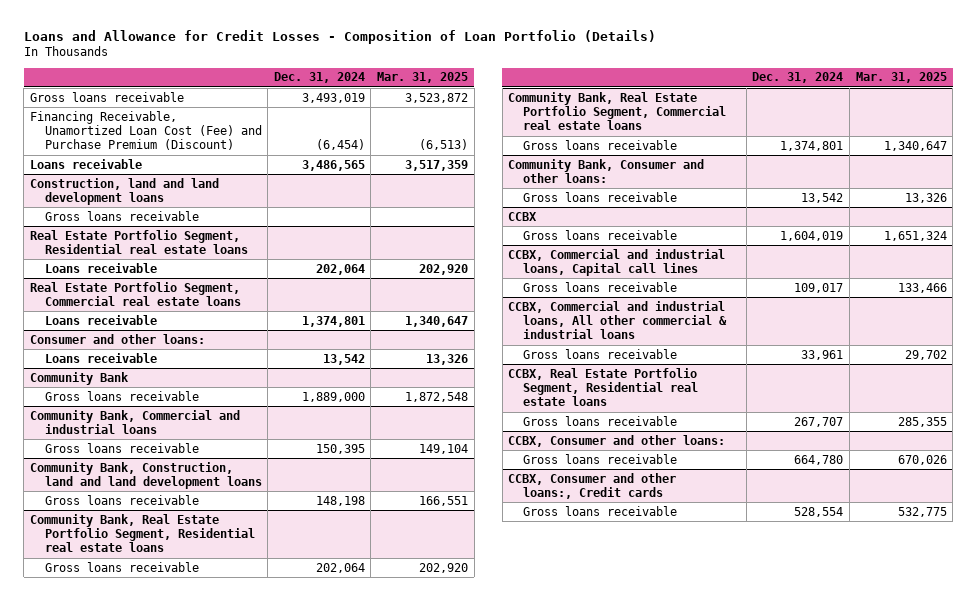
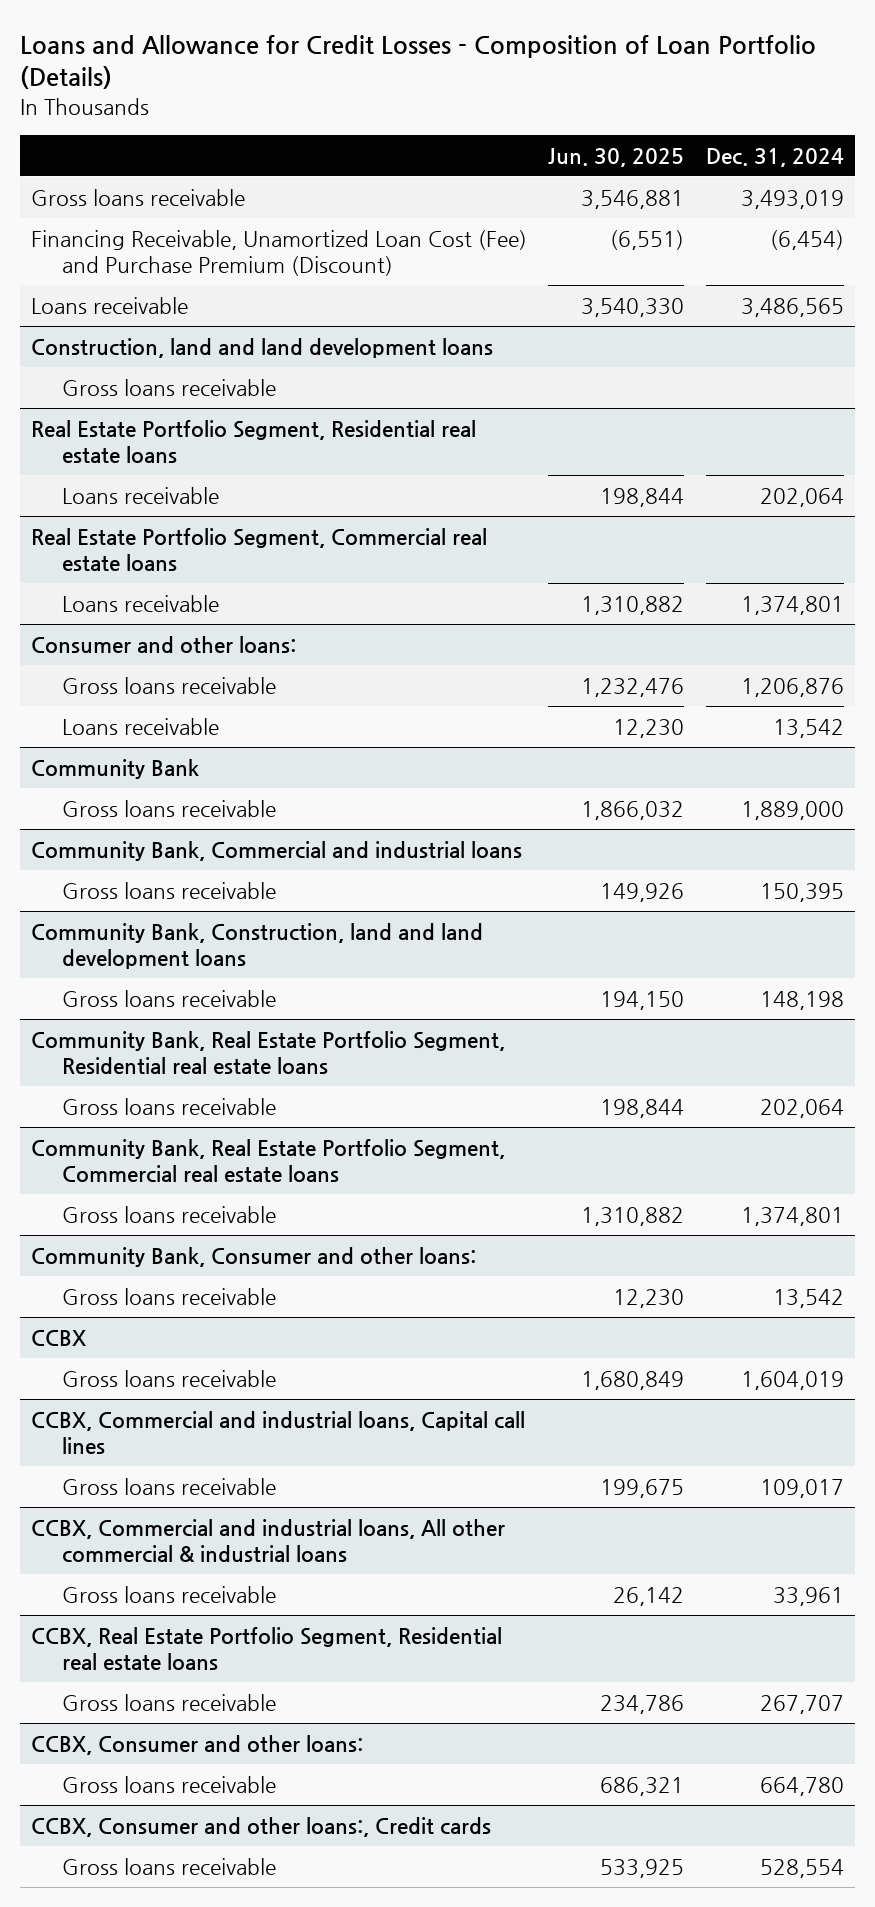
[377,72,469,84] Mar. 31, 2025 -> none
none -> [548,147,685,167] Jun. 30, 2025
none -> [62,676,277,694] Gross loans receivable

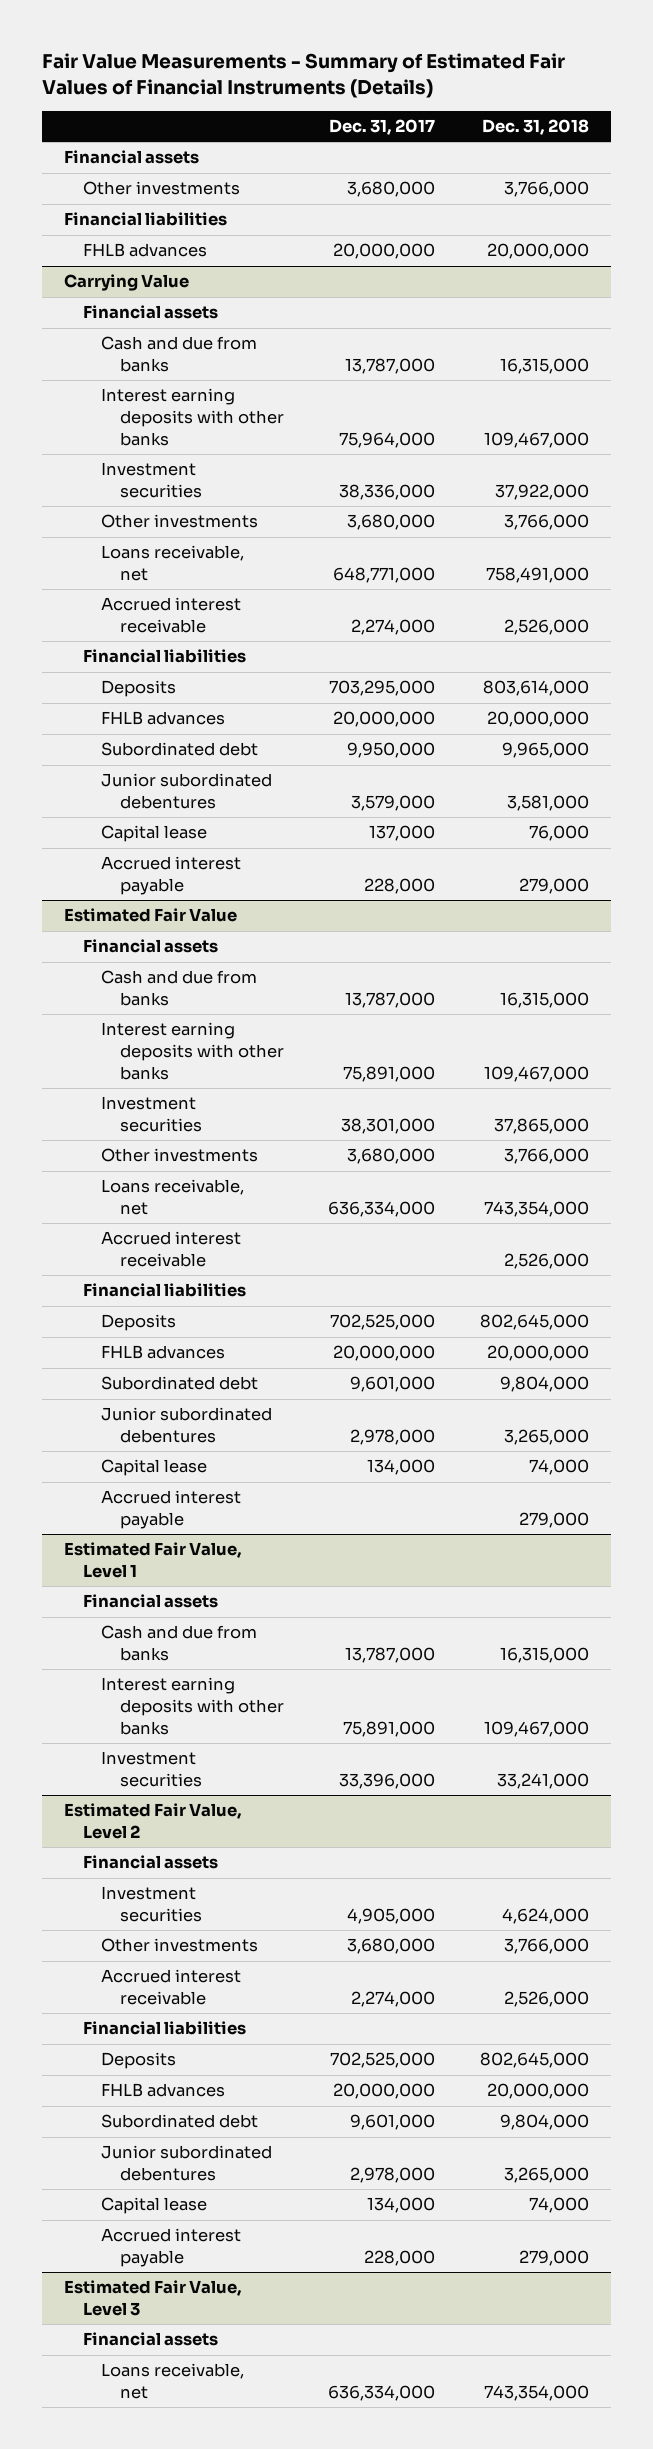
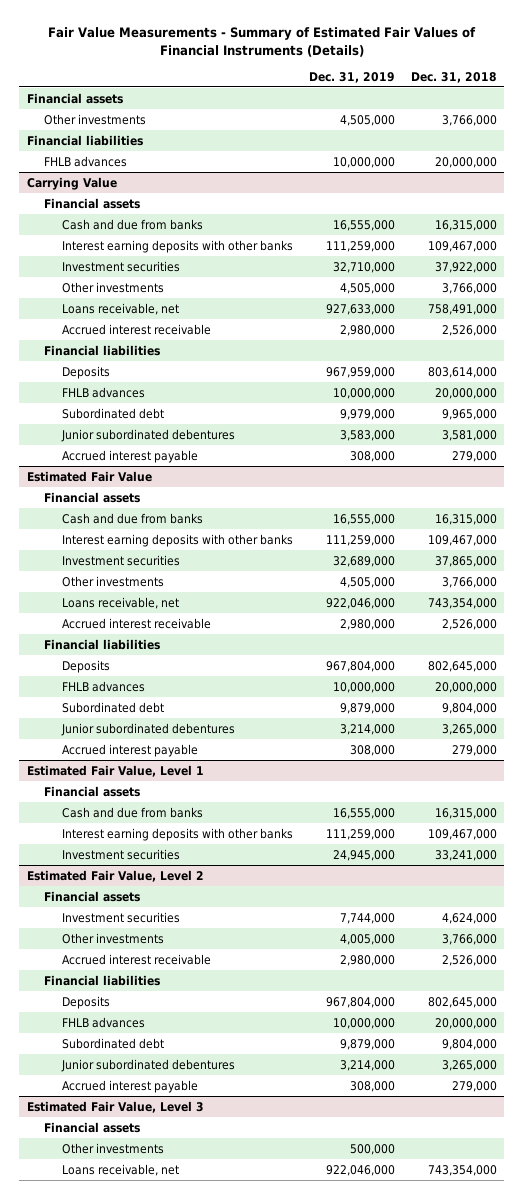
[329,118,436,135] Dec. 31, 2017 -> none
none -> [308,71,395,83] Dec. 31, 2019
[101,825,208,843] Capital lease -> none
[101,1459,208,1477] Capital lease -> none
[101,2197,208,2215] Capital lease -> none
none -> [62,1142,165,1154] Other investments

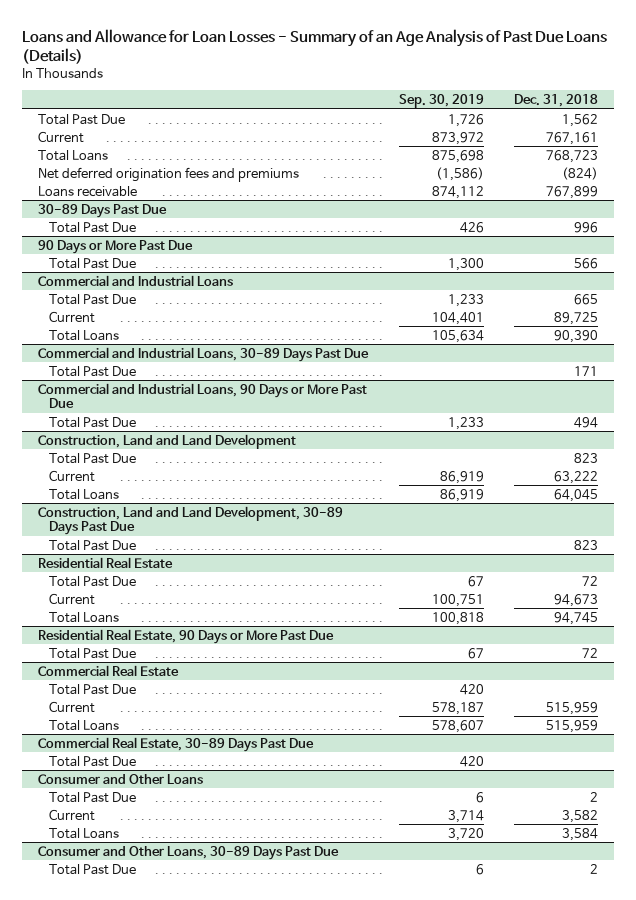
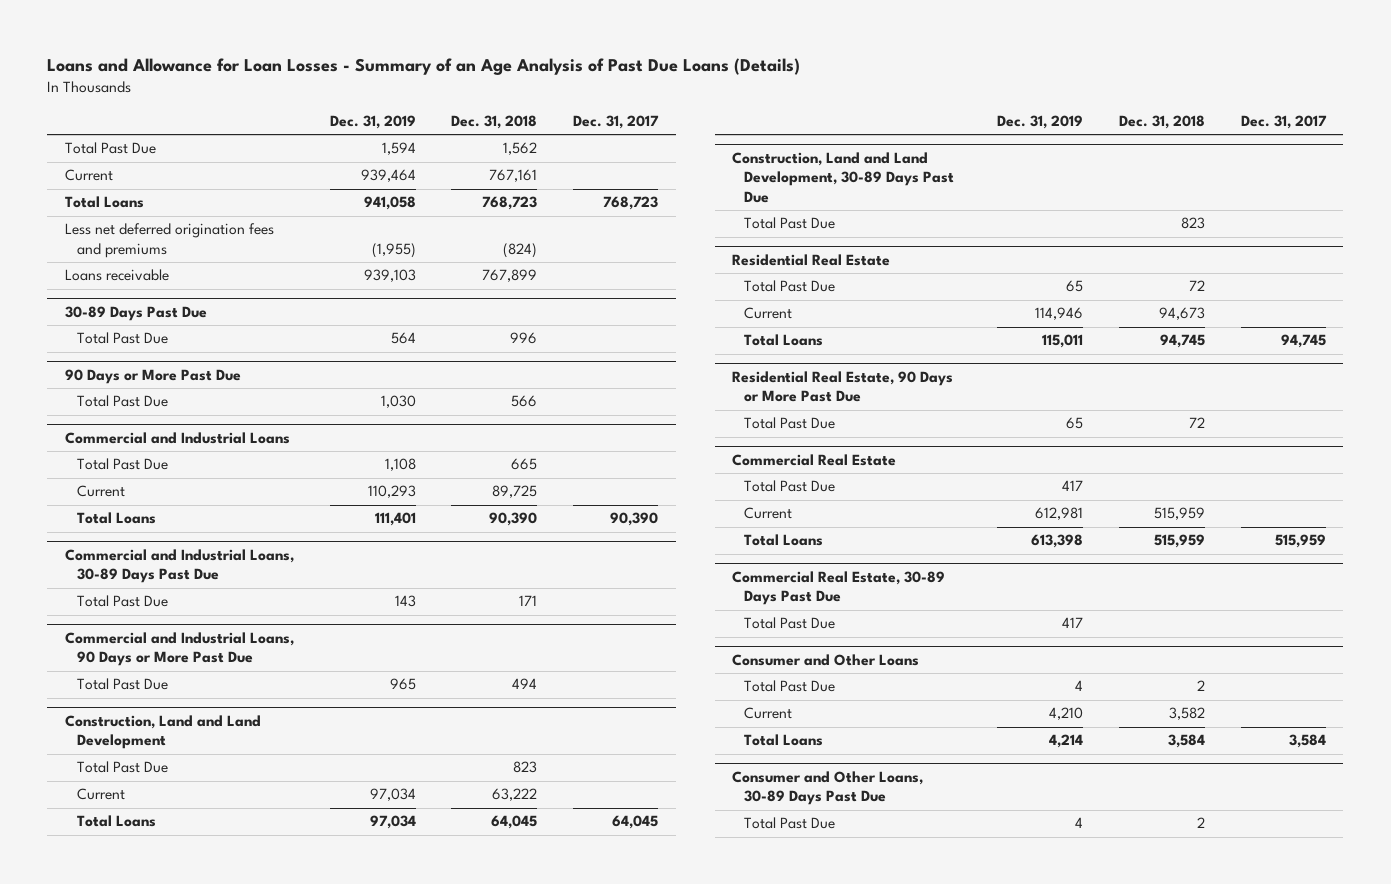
[398,93,484,108] Sep. 30, 2019 -> none
none -> [329,114,416,129] Dec. 31, 2019
none -> [573,114,660,129] Dec. 31, 2017
[37,166,299,182] Net deferred origination fees and premiums -> [64,223,274,258] Less net deferred origination fees and premiums

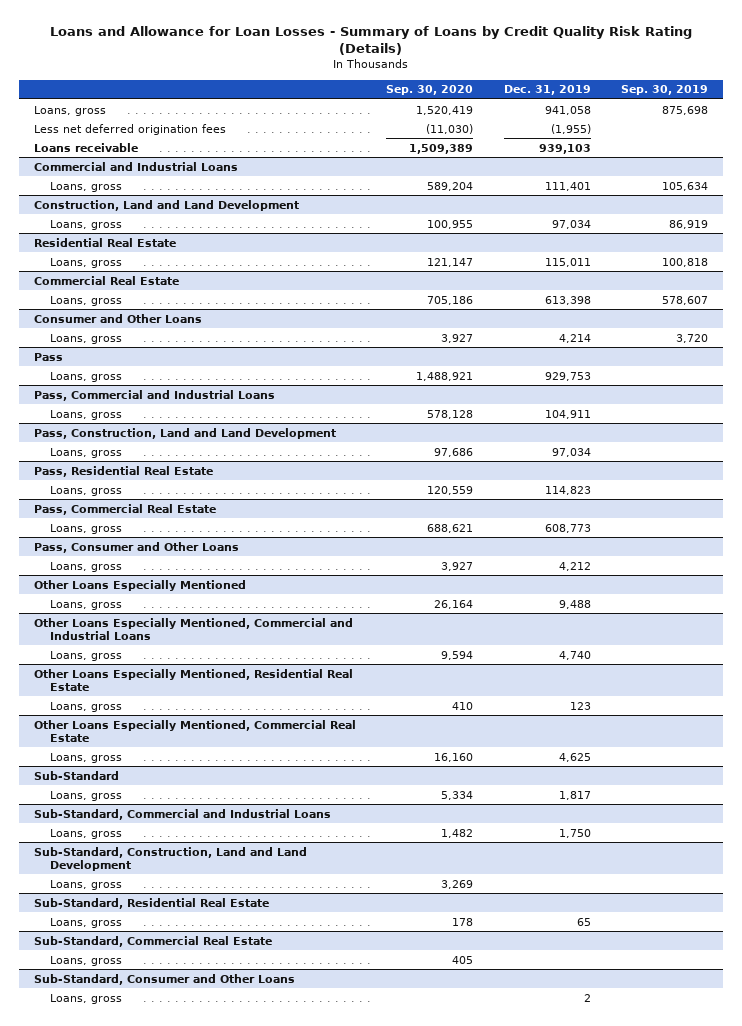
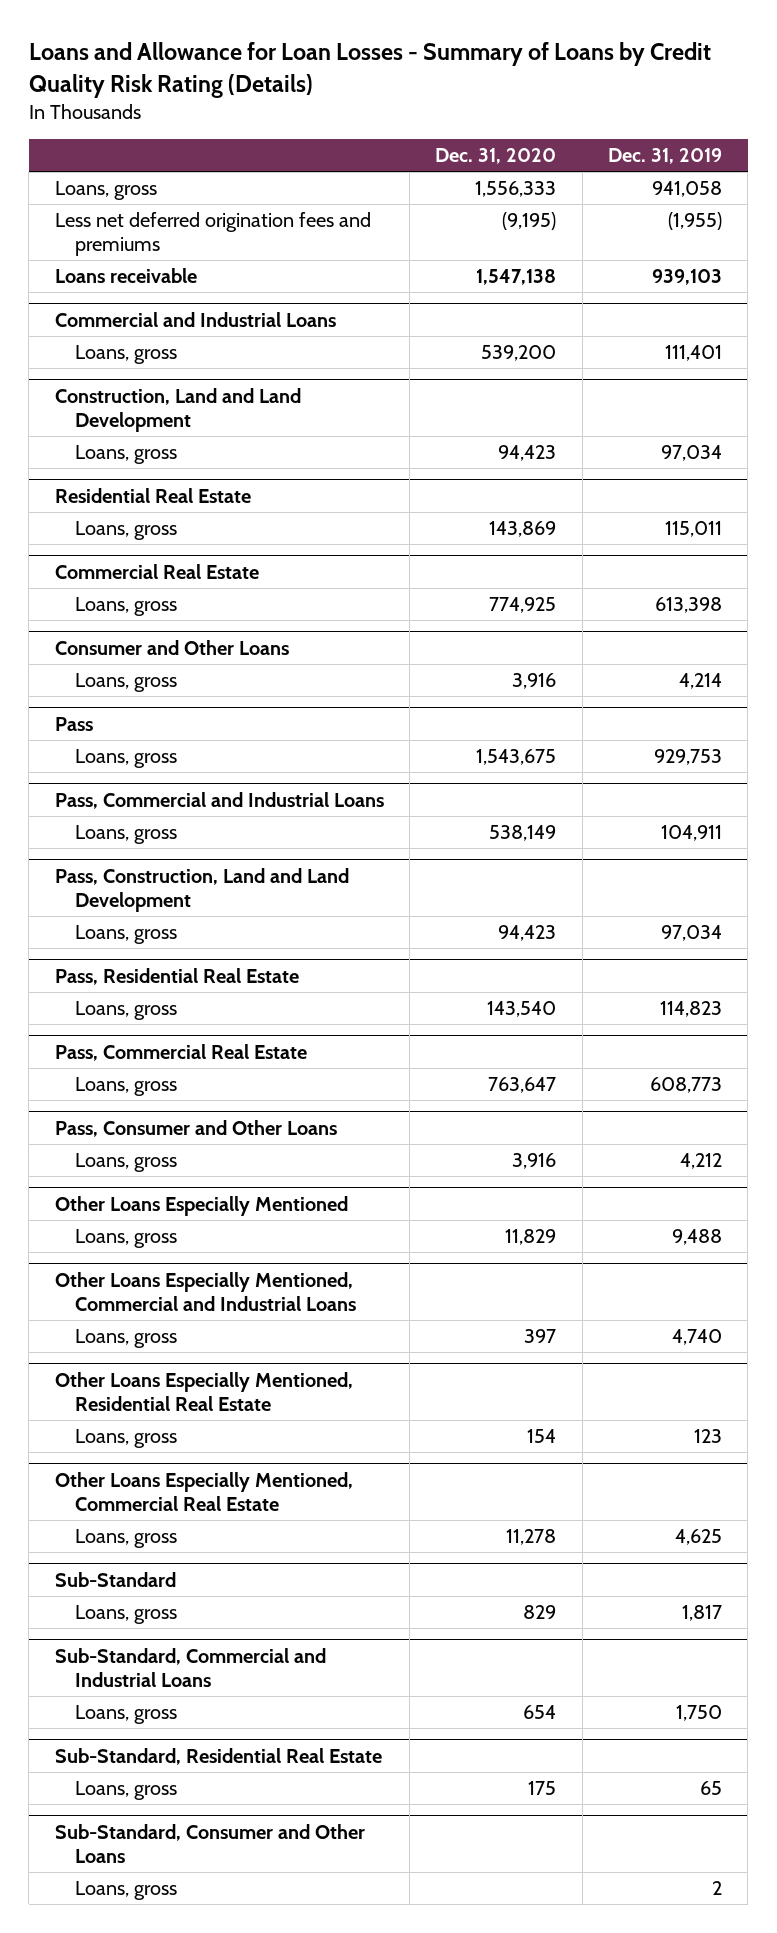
[386,85,474,96] Sep. 30, 2020 -> none
[621,85,709,96] Sep. 30, 2019 -> none
none -> [435,148,557,165] Dec. 31, 2020
[33,123,226,135] Less net deferred origination fees -> [54,212,371,257] Less net deferred origination fees and premiums
[33,846,307,871] Sub-Standard, Construction, Land and Land Development -> none
[49,879,122,890] Loans, gross -> none
[33,935,272,947] Sub-Standard, Commercial Real Estate -> none
[49,955,122,966] Loans, gross -> none

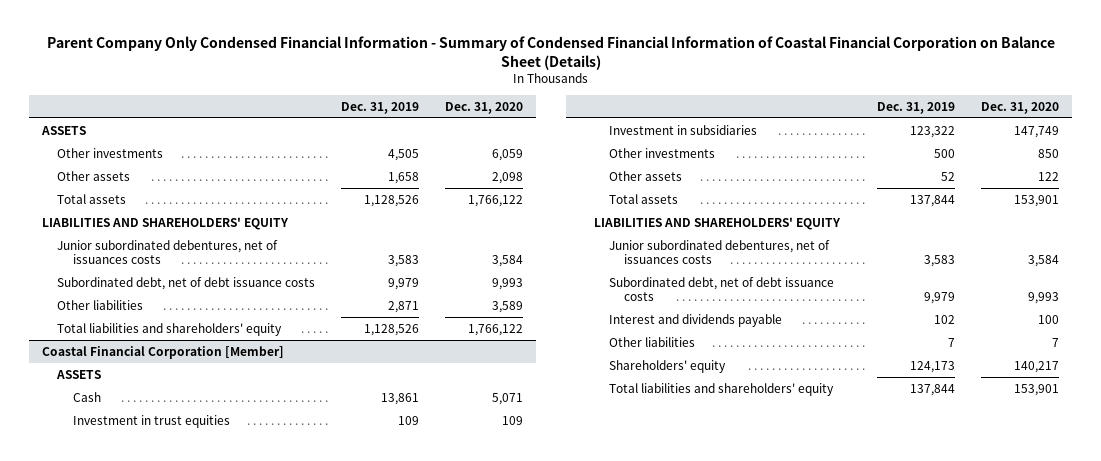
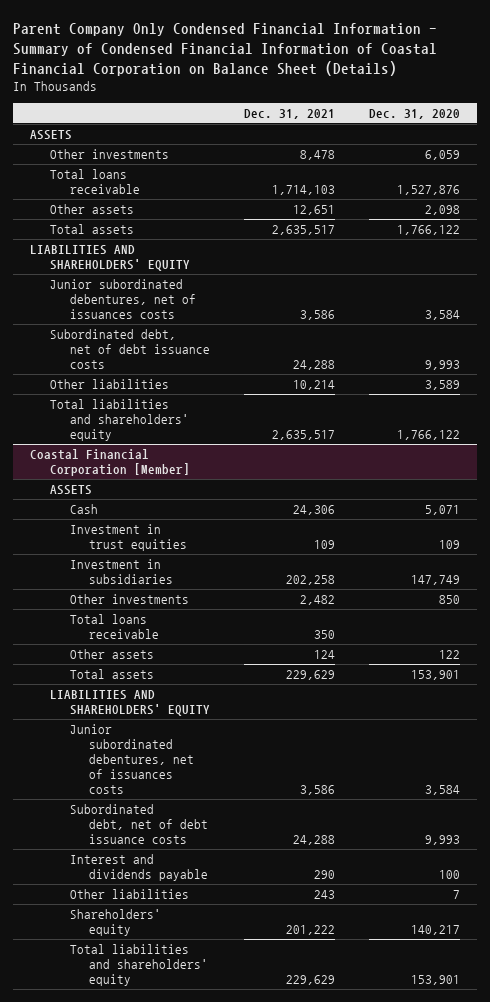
[341,101,420,114] Dec. 31, 2019 -> none
none -> [243,109,335,120] Dec. 31, 2021
none -> [49,169,140,195] Total loans receivable
none -> [69,614,160,640] Total loans receivable

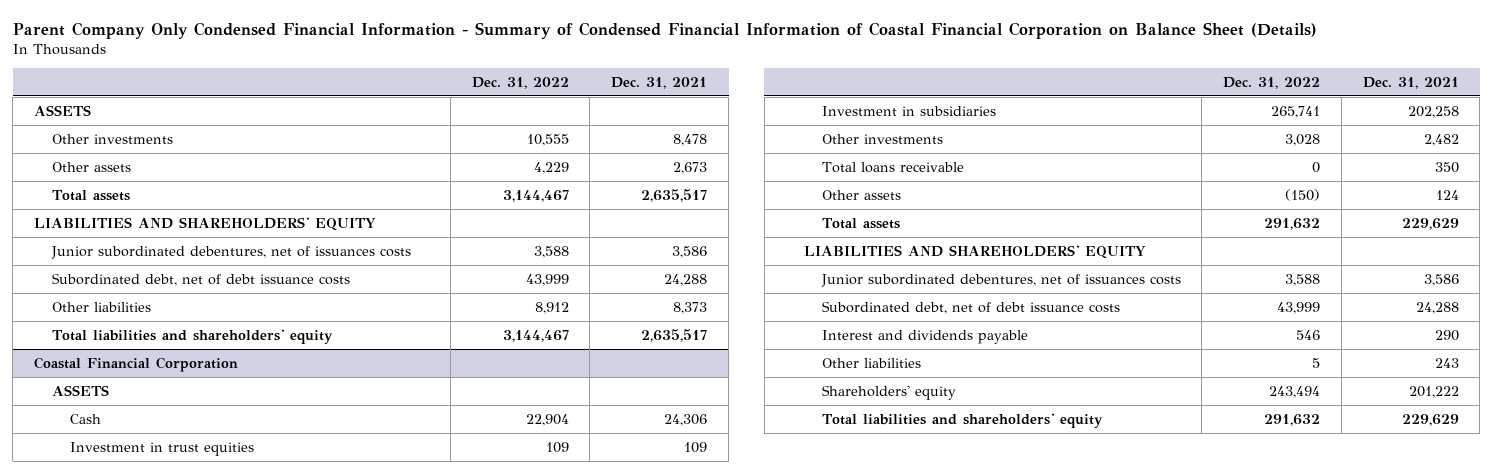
[369,109,461,120] Dec. 31, 2020 -> none
none -> [471,77,569,90] Dec. 31, 2022
[49,169,140,195] Total loans receivable -> none
[292,205,335,216] 12,651 -> [673,161,708,174] 2,673
[292,380,335,391] 10,214 -> [673,301,708,314] 8,373
[30,449,190,477] Coastal Financial Corporation [Member] -> [33,356,238,372] Coastal Financial Corporation

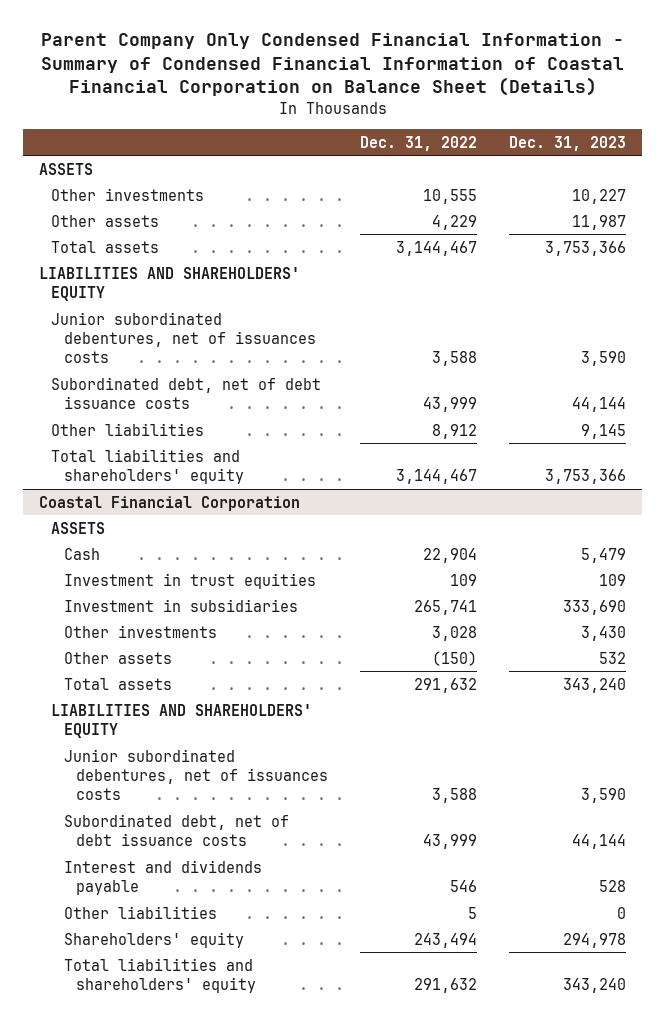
[611,77,708,90] Dec. 31, 2021 -> none
none -> [509,135,627,151] Dec. 31, 2023
[821,161,964,173] Total loans receivable -> none

